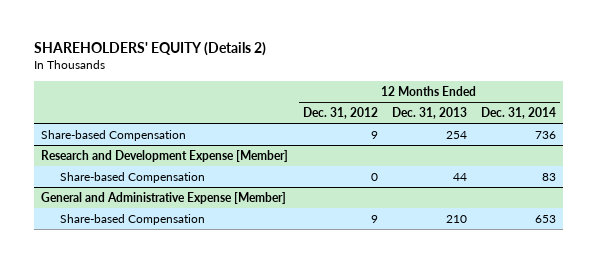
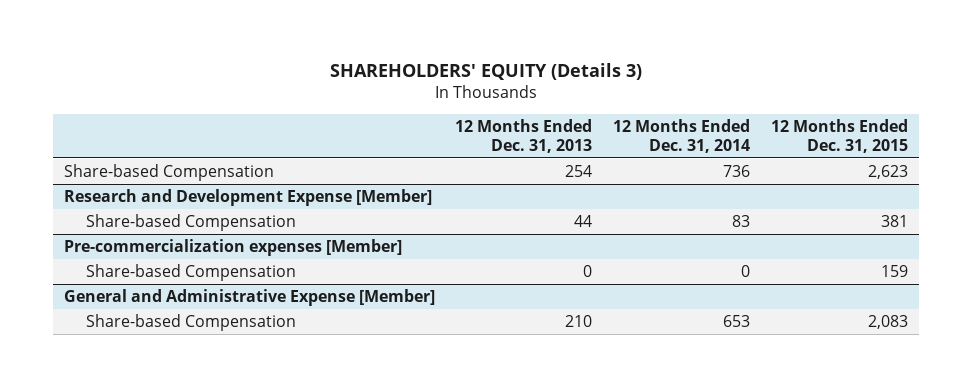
[34,41,267,56] SHAREHOLDERS' EQUITY (Details 2) -> [329,63,642,81] SHAREHOLDERS' EQUITY (Details 3)
[302,107,378,120] Dec. 31, 2012 -> none
none -> [771,119,909,153] 12 Months Ended Dec. 31, 2015
none -> [63,239,402,257] Pre-commercialization expenses [Member]
none -> [86,264,297,282] Share-based Compensation

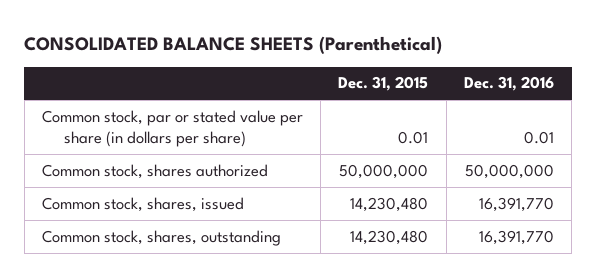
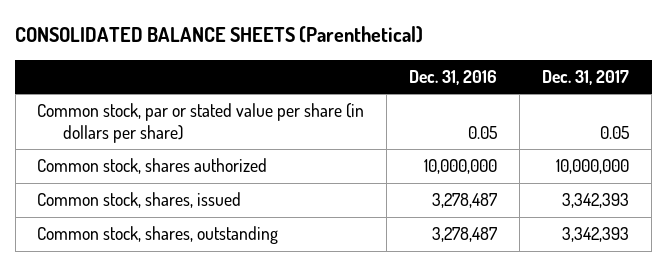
[338,76,429,92] Dec. 31, 2015 -> none
none -> [542,69,630,85] Dec. 31, 2017
[523,130,554,144] 0.01 -> [468,125,498,139] 0.05
[464,163,554,179] 50,000,000 -> [424,159,498,175] 10,000,000
[478,196,554,212] 16,391,770 -> [432,193,498,209] 3,278,487
[478,229,554,245] 16,391,770 -> [432,227,498,243] 3,278,487

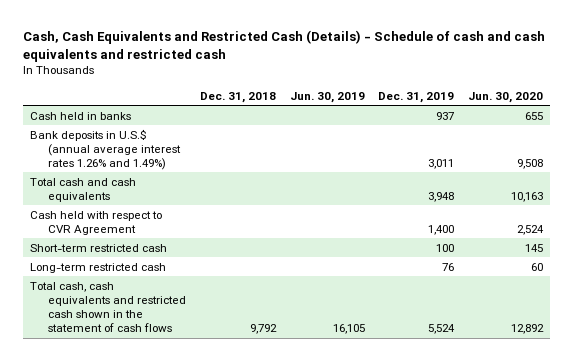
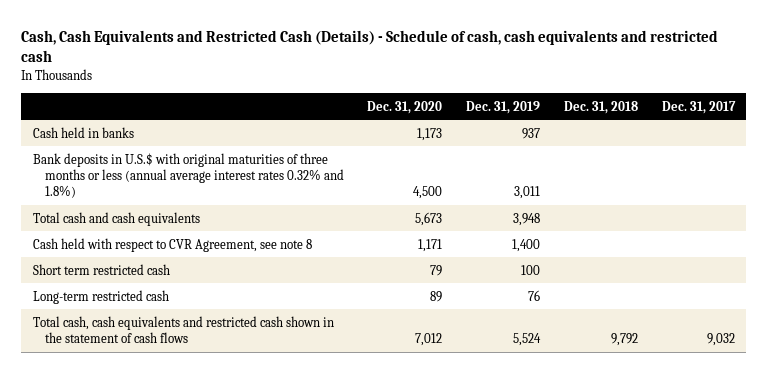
[23,29,546,62] Cash, Cash Equivalents and Restricted Cash (Details) - Schedule of cash and cash equivalents and restricted cash -> [21,29,719,63] Cash, Cash Equivalents and Restricted Cash (Details) - Schedule of cash, cash equivalents and restricted cash
[289,91,365,103] Jun. 30, 2019 -> none
[468,91,544,103] Jun. 30, 2020 -> none
none -> [367,100,443,114] Dec. 31, 2020
none -> [661,100,736,114] Dec. 31, 2017
[29,128,182,170] Bank deposits in U.S.$ (annual average interest rates 1.26% and 1.49%) -> [33,152,344,199] Bank deposits in U.S.$ with original maturities of three months or less (annual average interest rates 0.32% and 1.8%)
[29,210,162,235] Cash held with respect to CVR Agreement -> [33,237,313,252] Cash held with respect to CVR Agreement, see note 8
[29,243,167,252] Short-term restricted cash -> [33,263,171,275] Short term restricted cash

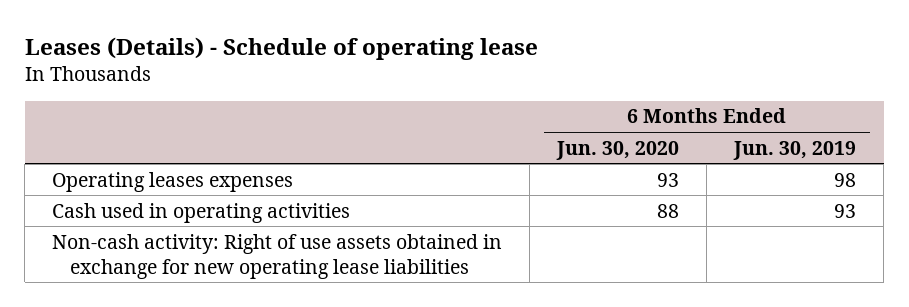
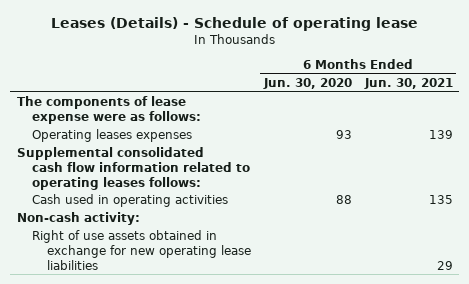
[733,140,857,160] Jun. 30, 2019 -> none
none -> [363,78,453,90] Jun. 30, 2021
none -> [16,96,201,124] The components of lease expense were as follows:
none -> [16,147,250,190] Supplemental consolidated cash flow information related to operating leases follows:
none -> [16,212,140,226] Non-cash activity:
[52,233,503,279] Non-cash activity: Right of use assets obtained in exchange for new operating lease liabilities -> [31,230,251,270] Right of use assets obtained in exchange for new operating lease liabilities

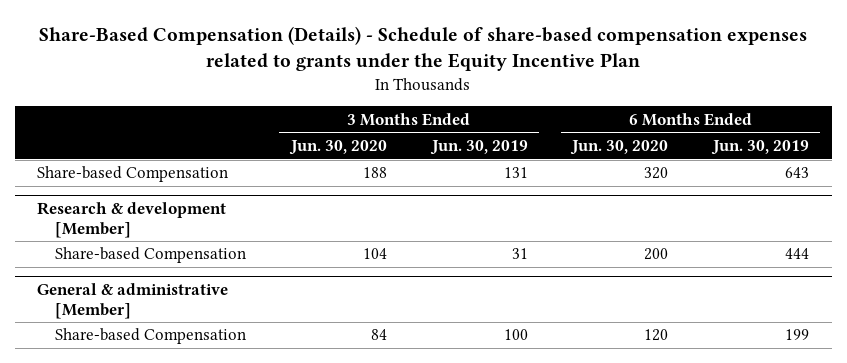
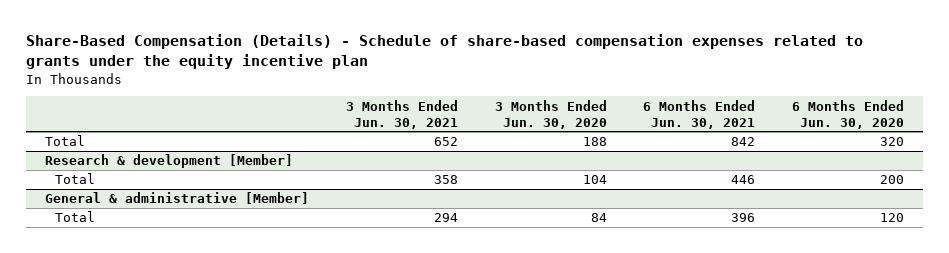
[39,25,808,71] Share-Based Compensation (Details) - Schedule of share-based compensation expenses related to grants under the Equity Incentive Plan -> [26,34,864,70] Share-Based Compensation (Details) - Schedule of share-based compensation expenses related to grants under the equity incentive plan
[429,139,528,155] Jun. 30, 2019 -> none
[711,139,810,155] Jun. 30, 2019 -> none
none -> [345,99,458,129] 3 Months Ended Jun. 30, 2021
none -> [643,99,756,129] 6 Months Ended Jun. 30, 2021
[37,166,229,183] Share-based Compensation -> [44,135,85,147] Total
[54,247,246,264] Share-based Compensation -> [54,173,95,185] Total
[54,328,246,345] Share-based Compensation -> [54,211,95,223] Total

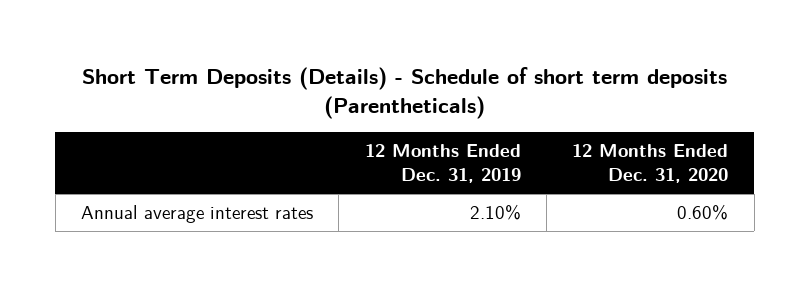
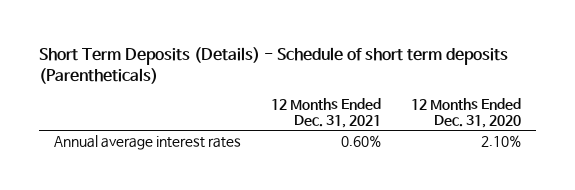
[364,143,521,183] 12 Months Ended Dec. 31, 2019 -> none
none -> [271,98,382,129] 12 Months Ended Dec. 31, 2021
[677,204,729,221] 0.60% -> [481,135,522,148] 2.10%

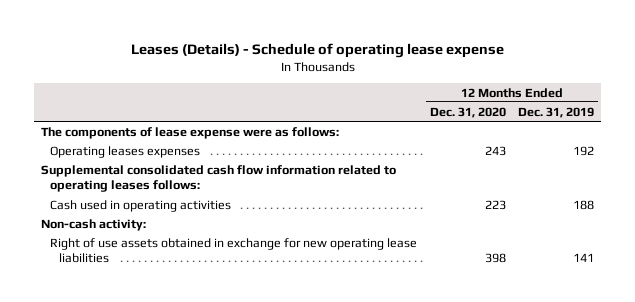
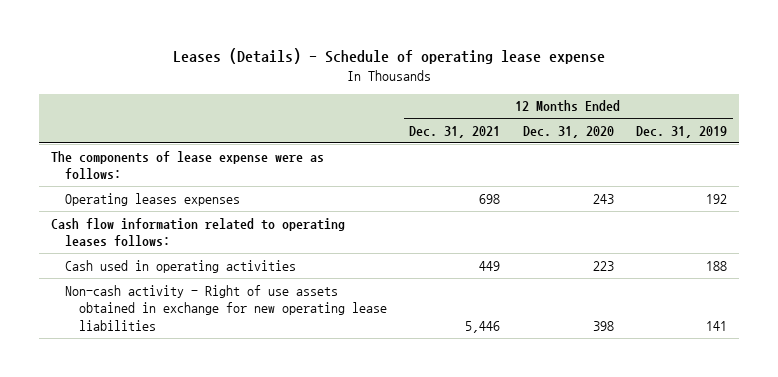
none -> [409,126,501,139] Dec. 31, 2021
[40,164,396,193] Supplemental consolidated cash flow information related to operating leases follows: -> [50,217,345,247] Cash flow information related to operating leases follows:
[40,218,146,231] Non-cash activity: -> none
[49,237,417,264] Right of use assets obtained in exchange for new operating lease liabilities -> [64,284,387,331] Non-cash activity - Right of use assets obtained in exchange for new operating lease liabilities

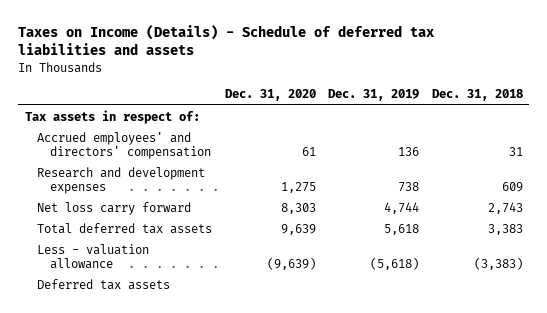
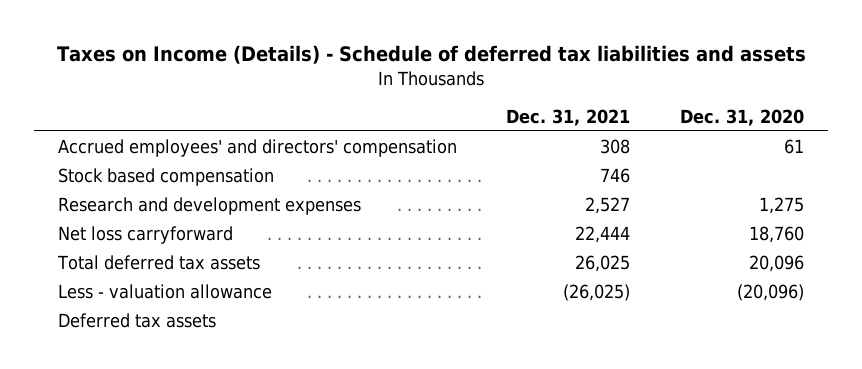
[328,89,420,102] Dec. 31, 2019 -> none
[431,89,523,102] Dec. 31, 2018 -> none
none -> [506,108,631,126] Dec. 31, 2021
[24,109,200,124] Tax assets in respect of: -> none
none -> [58,167,275,186] Stock based compensation
[37,201,192,215] Net loss carry forward -> [58,225,234,244] Net loss carryforward
[280,202,316,214] 8,303 -> [748,225,804,243] 18,760
[280,223,316,235] 9,639 -> [748,254,804,272] 20,096
[266,256,316,270] (9,639) -> [736,283,804,301] (20,096)

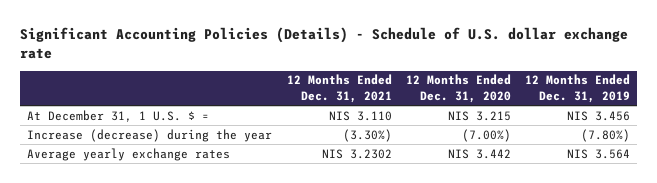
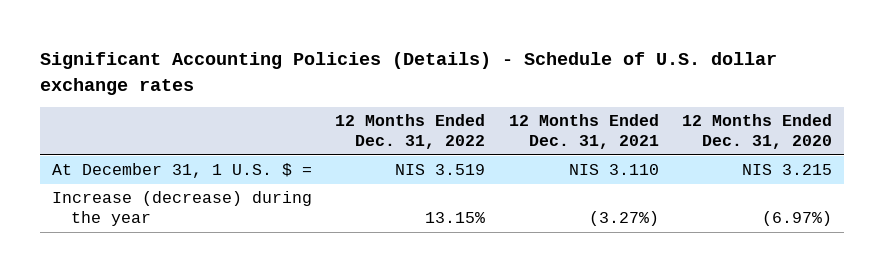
[20,27,629,60] Significant Accounting Policies (Details) - Schedule of U.S. dollar exchange rate -> [40,52,778,95] Significant Accounting Policies (Details) - Schedule of U.S. dollar exchange rates
[524,74,630,103] 12 Months Ended Dec. 31, 2019 -> none
none -> [335,114,486,150] 12 Months Ended Dec. 31, 2022
[27,147,231,161] Average yearly exchange rates -> none
[342,128,392,142] (3.30%) -> [588,211,659,227] (3.27%)
[461,128,511,142] (7.00%) -> [762,211,833,227] (6.97%)

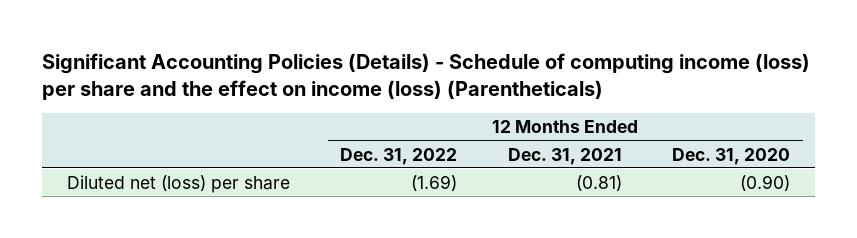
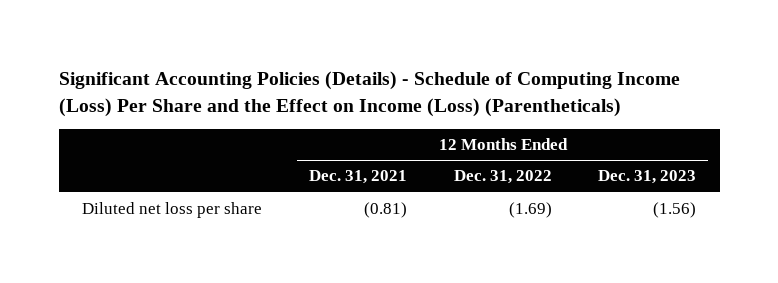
[41,52,810,100] Significant Accounting Policies (Details) - Schedule of computing income (loss) per share and the effect on income (loss) (Parentheticals) -> [58,71,680,117] Significant Accounting Policies (Details) - Schedule of Computing Income (Loss) Per Share and the Effect on Income (Loss) (Parentheticals)
[672,147,791,165] Dec. 31, 2020 -> none
none -> [598,170,697,185] Dec. 31, 2023
[66,175,290,194] Diluted net (loss) per share -> [82,202,263,219] Diluted net loss per share

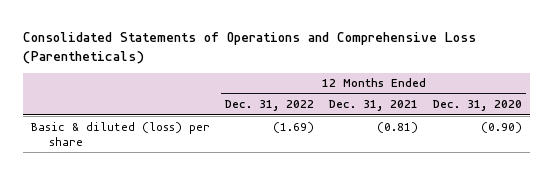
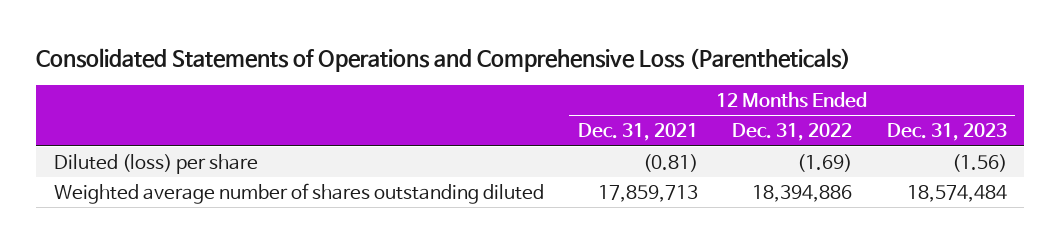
[433,100,523,112] Dec. 31, 2020 -> none
none -> [886,123,1007,142] Dec. 31, 2023
[30,121,210,146] Basic & diluted (loss) per share -> [53,154,258,175] Diluted (loss) per share
none -> [53,183,544,205] Weighted average number of shares outstanding diluted

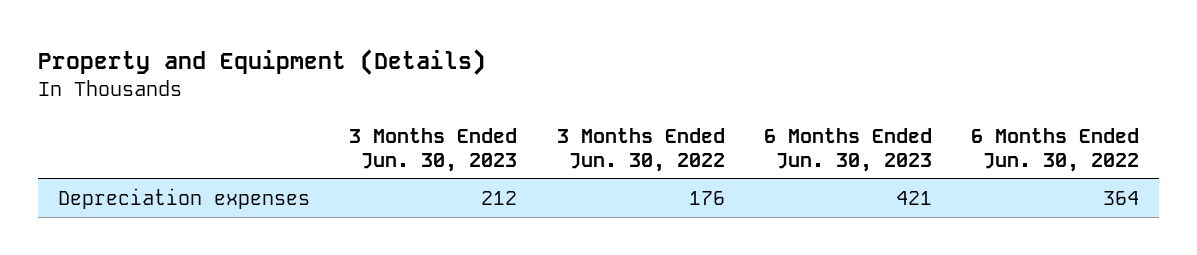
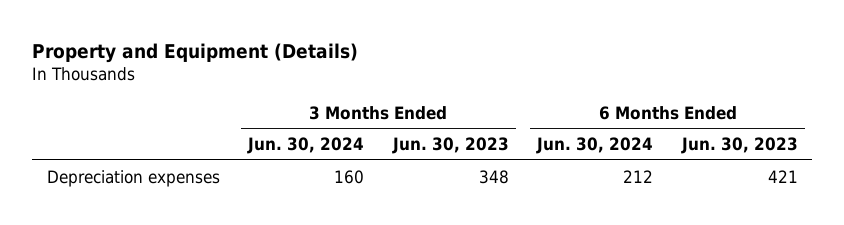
[556,127,725,172] 3 Months Ended Jun. 30, 2022 -> none
[971,127,1140,172] 6 Months Ended Jun. 30, 2022 -> none
none -> [247,137,365,155] Jun. 30, 2024
none -> [536,137,654,155] Jun. 30, 2024
[481,190,518,205] 212 -> [478,169,509,184] 348

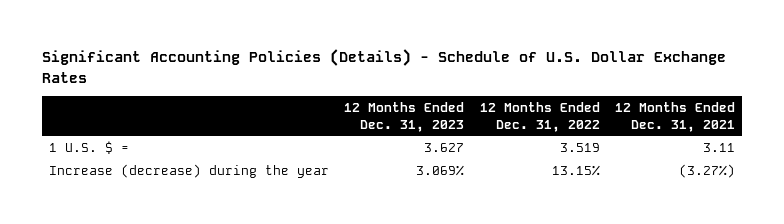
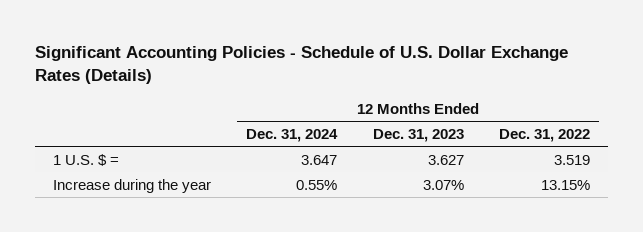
[41,49,726,83] Significant Accounting Policies (Details) - Schedule of U.S. Dollar Exchange Rates -> [34,45,568,85] Significant Accounting Policies - Schedule of U.S. Dollar Exchange Rates (Details)
[614,101,735,132] 12 Months Ended Dec. 31, 2021 -> none
none -> [246,128,339,142] Dec. 31, 2024
[49,163,330,178] Increase (decrease) during the year -> [52,178,211,193] Increase during the year
[416,164,465,176] 3.069% -> [422,179,464,190] 3.07%

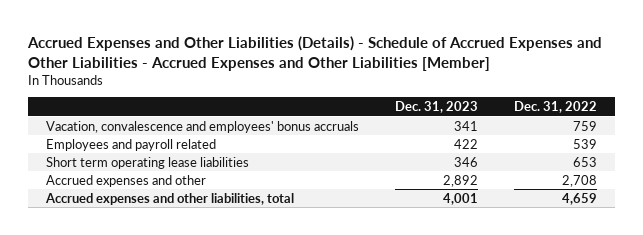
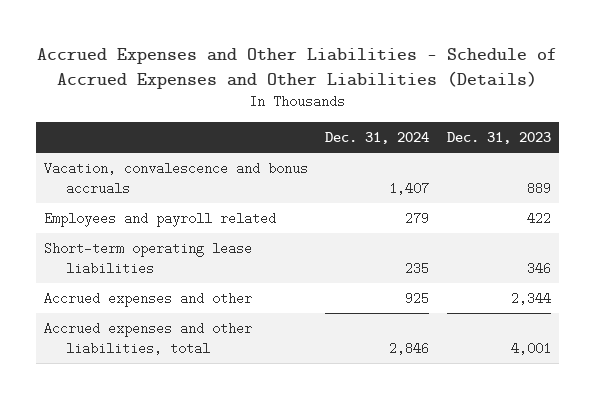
[27,35,603,71] Accrued Expenses and Other Liabilities (Details) - Schedule of Accrued Expenses and Other Liabilities - Accrued Expenses and Other Liabilities [Member] -> [37,48,558,89] Accrued Expenses and Other Liabilities - Schedule of Accrued Expenses and Other Liabilities (Details)
[514,101,598,114] Dec. 31, 2022 -> none
none -> [325,132,430,145] Dec. 31, 2024
[46,120,360,133] Vacation, convalescence and employees' bonus accruals -> [44,161,309,196] Vacation, convalescence and bonus accruals
[454,120,479,131] 341 -> [526,182,551,196] 889
[46,156,250,169] Short term operating lease liabilities -> [44,241,253,276] Short-term operating lease liabilities
[443,174,479,187] 2,892 -> [510,291,551,305] 2,344

